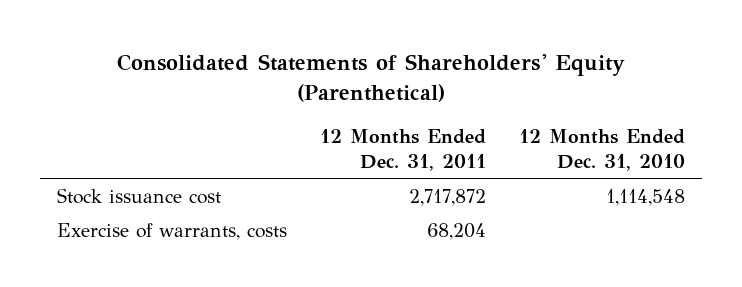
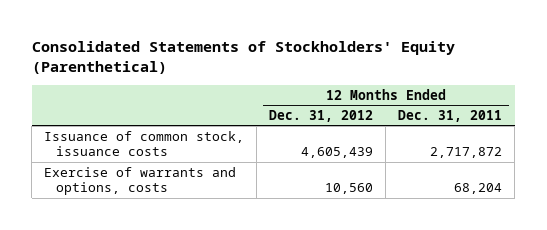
[117,54,626,103] Consolidated Statements of Shareholders' Equity (Parenthetical) -> [31,40,455,74] Consolidated Statements of Stockholders' Equity (Parenthetical)
[519,129,686,171] 12 Months Ended Dec. 31, 2010 -> none
none -> [269,109,374,122] Dec. 31, 2012
[56,187,221,204] Stock issuance cost -> [44,130,245,157] Issuance of common stock, issuance costs
[56,222,287,240] Exercise of warrants, costs -> [44,166,237,196] Exercise of warrants and options, costs

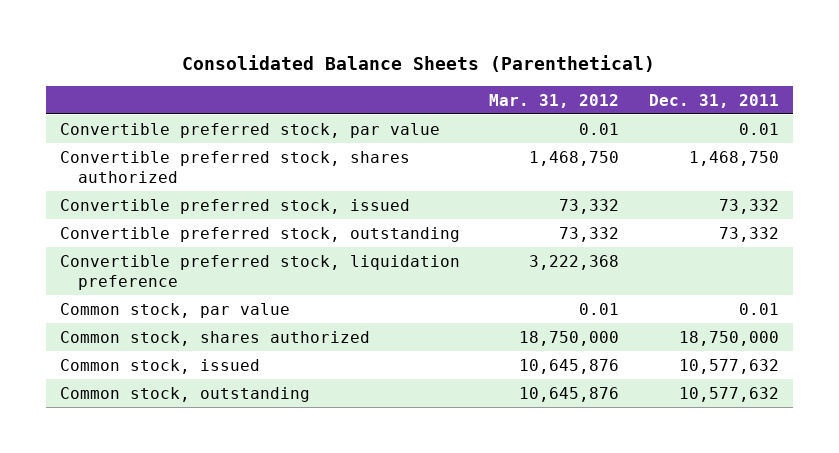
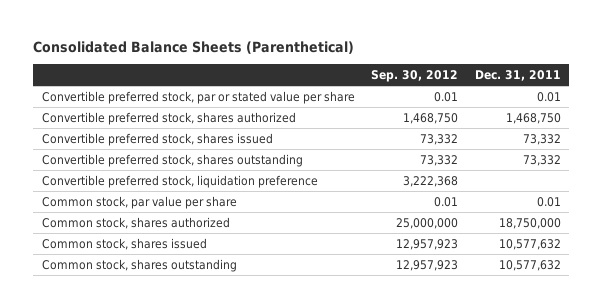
[489,93,620,108] Mar. 31, 2012 -> none
none -> [371,70,459,83] Sep. 30, 2012
[60,122,441,138] Convertible preferred stock, par value -> [41,90,355,104] Convertible preferred stock, par or stated value per share
[60,198,411,214] Convertible preferred stock, issued -> [41,132,273,146] Convertible preferred stock, shares issued
[60,226,461,242] Convertible preferred stock, outstanding -> [41,153,303,167] Convertible preferred stock, shares outstanding
[60,302,291,318] Common stock, par value -> [41,195,237,209] Common stock, par value per share
[60,358,261,374] Common stock, issued -> [41,237,207,250] Common stock, shares issued
[60,386,311,402] Common stock, outstanding -> [41,258,237,272] Common stock, shares outstanding

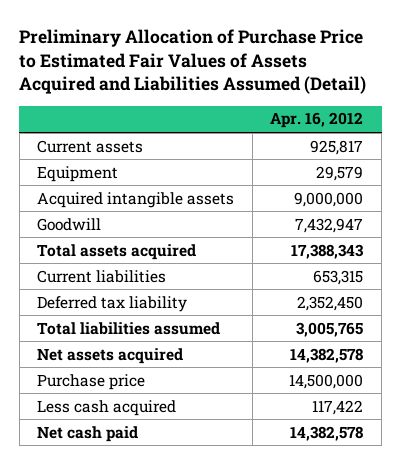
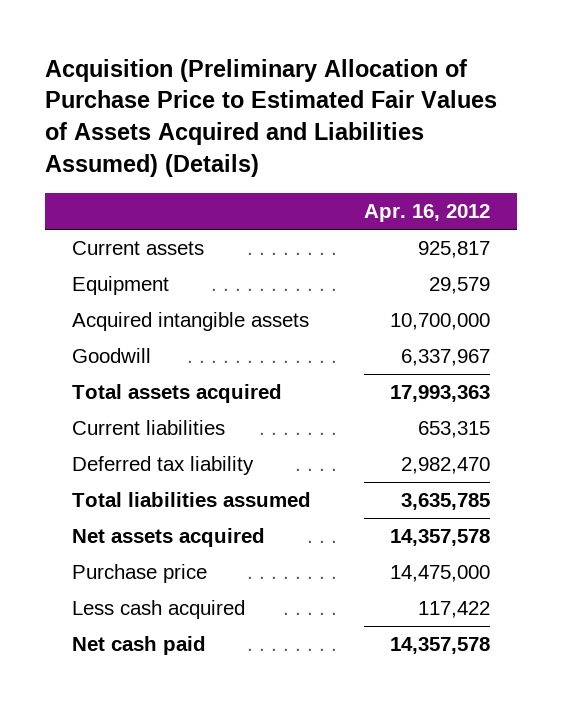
[19,29,367,95] Preliminary Allocation of Purchase Price to Estimated Fair Values of Assets Acquired and Liabilities Assumed (Detail) -> [44,58,497,178] Acquisition (Preliminary Allocation of Purchase Price to Estimated Fair Values of Assets Acquired and Liabilities Assumed) (Details)
[294,191,364,207] 9,000,000 -> [390,313,491,331] 10,700,000
[295,217,364,233] 7,432,947 -> [401,349,491,367] 6,337,967
[291,243,365,259] 17,388,343 -> [390,385,491,403] 17,993,363
[297,295,364,311] 2,352,450 -> [401,457,491,475] 2,982,470
[296,321,364,337] 3,005,765 -> [401,493,491,511] 3,635,785
[290,347,364,363] 14,382,578 -> [390,529,491,547] 14,357,578
[289,373,364,389] 14,500,000 -> [390,565,491,583] 14,475,000
[290,425,364,441] 14,382,578 -> [390,637,491,655] 14,357,578

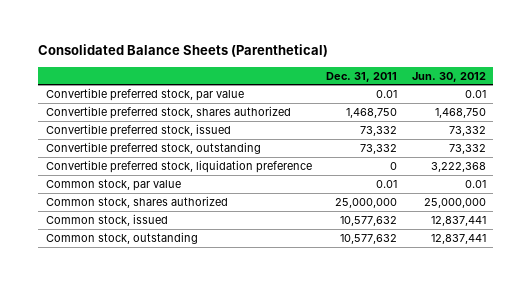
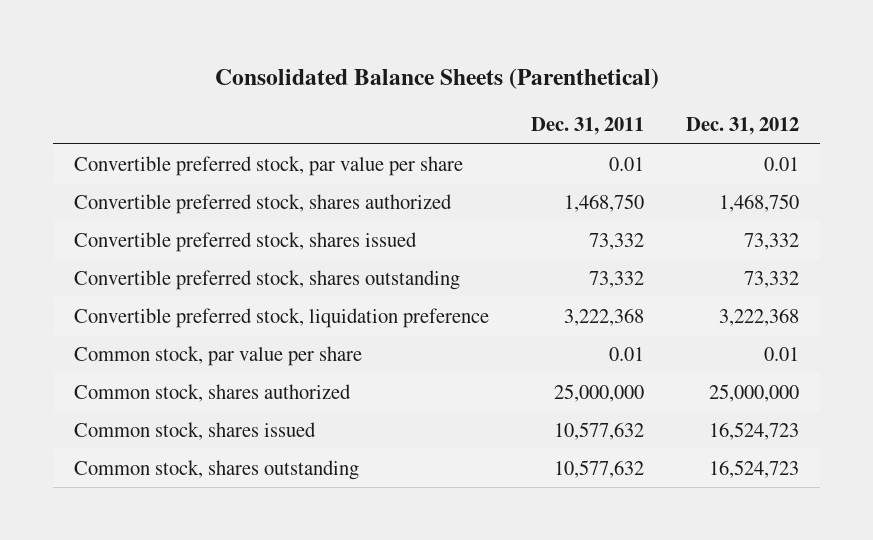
[411,71,486,82] Jun. 30, 2012 -> none
none -> [686,117,800,136] Dec. 31, 2012
[45,88,244,102] Convertible preferred stock, par value -> [74,155,464,176] Convertible preferred stock, par value per share
[45,124,231,138] Convertible preferred stock, issued -> [74,231,418,252] Convertible preferred stock, shares issued
[45,142,261,156] Convertible preferred stock, outstanding -> [74,269,461,290] Convertible preferred stock, shares outstanding
[390,162,398,171] 0 -> [564,307,645,326] 3,222,368
[45,179,181,192] Common stock, par value -> [74,345,363,366] Common stock, par value per share
[45,214,168,227] Common stock, issued -> [74,421,317,440] Common stock, shares issued
[45,232,198,245] Common stock, outstanding -> [74,459,360,480] Common stock, shares outstanding

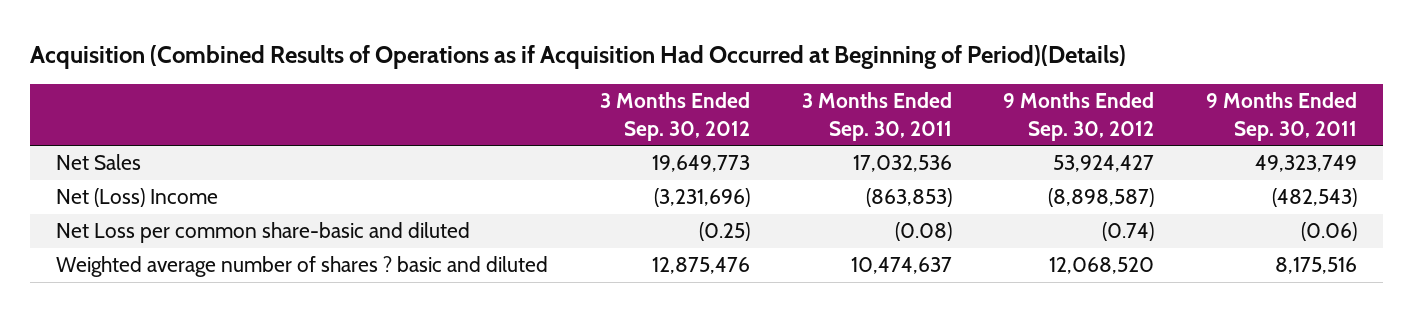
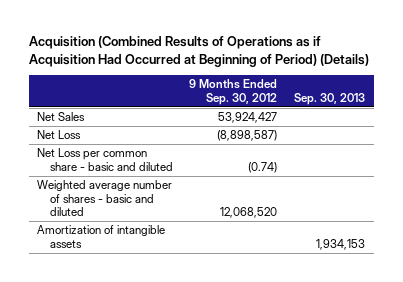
[30,44,1127,69] Acquisition (Combined Results of Operations as if Acquisition Had Occurred at Beginning of Period)(Details) -> [28,36,369,67] Acquisition (Combined Results of Operations as if Acquisition Had Occurred at Beginning of Period) (Details)
[599,92,750,141] 3 Months Ended Sep. 30, 2012 -> none
[801,92,952,141] 3 Months Ended Sep. 30, 2011 -> none
[1206,92,1358,141] 9 Months Ended Sep. 30, 2011 -> none
none -> [294,92,366,105] Sep. 30, 2013
[56,188,219,208] Net (Loss) Income -> [37,130,82,140] Net Loss
[56,222,471,244] Net Loss per common share-basic and diluted -> [37,148,173,171] Net Loss per common share - basic and diluted
[56,256,549,278] Weighted average number of shares ? basic and diluted -> [37,180,173,217] Weighted average number of shares - basic and diluted
none -> [37,225,166,248] Amortization of intangible assets

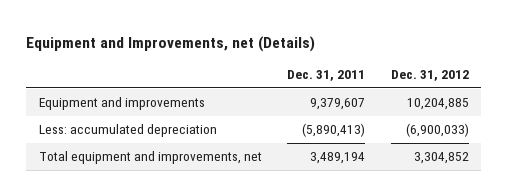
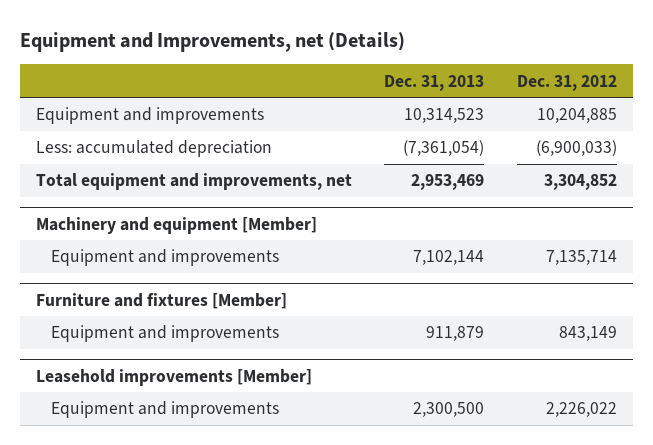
[287,70,366,82] Dec. 31, 2011 -> none
none -> [384,74,485,91] Dec. 31, 2013
none -> [35,216,317,234] Machinery and equipment [Member]
none -> [50,249,279,267] Equipment and improvements
none -> [35,292,287,309] Furniture and fixtures [Member]
none -> [50,325,279,343] Equipment and improvements
none -> [35,368,312,386] Leasehold improvements [Member]
none -> [50,401,279,419] Equipment and improvements

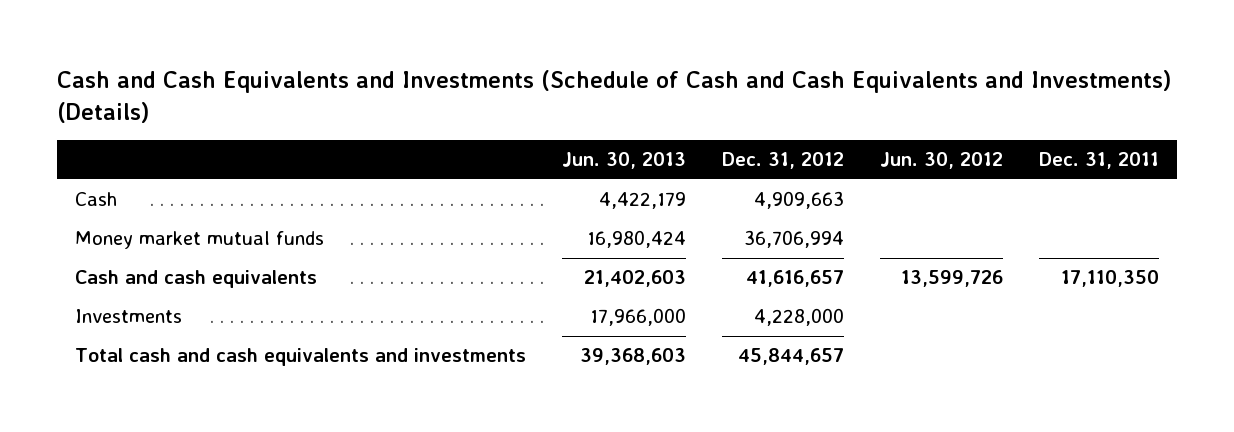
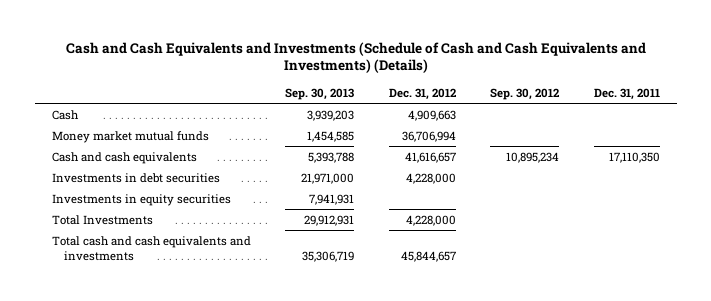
[561,152,686,170] Jun. 30, 2013 -> none
[880,152,1004,170] Jun. 30, 2012 -> none
none -> [285,87,355,100] Sep. 30, 2013
none -> [490,87,560,100] Sep. 30, 2012
none -> [51,172,220,183] Investments in debt securities
none -> [51,193,231,206] Investments in equity securities
[74,309,182,324] Investments -> [51,214,153,225] Total Investments

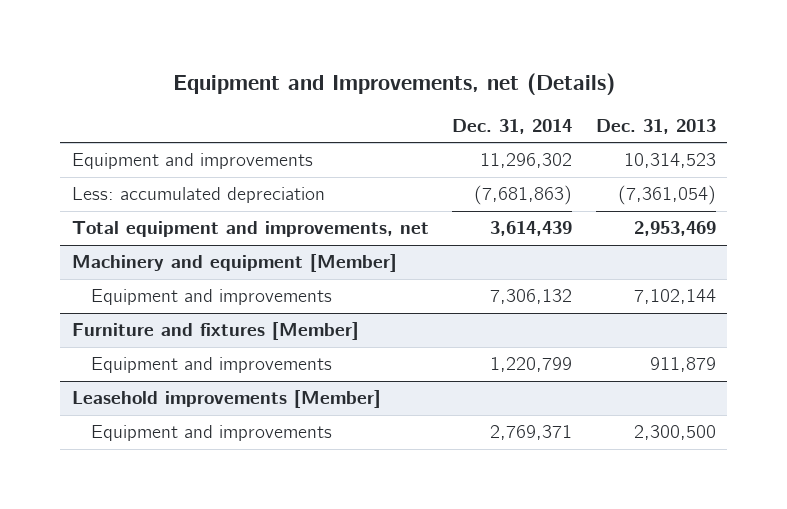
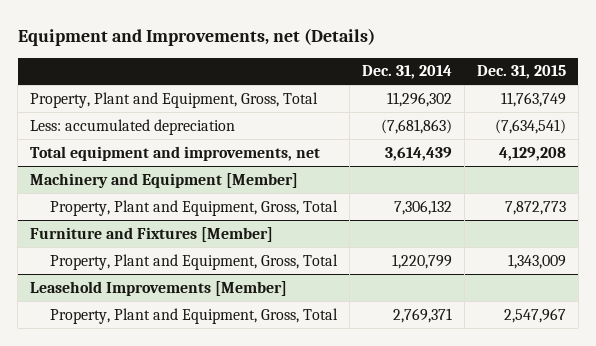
[595,119,716,135] Dec. 31, 2013 -> none
none -> [476,65,566,80] Dec. 31, 2015
[71,153,313,170] Equipment and improvements -> [30,91,319,108] Property, Plant and Equipment, Gross, Total
[71,254,397,273] Machinery and equipment [Member] -> [30,172,299,188] Machinery and Equipment [Member]
[90,289,332,306] Equipment and improvements -> [49,199,338,216] Property, Plant and Equipment, Gross, Total
[71,322,359,341] Furniture and fixtures [Member] -> [30,226,274,242] Furniture and Fixtures [Member]
[90,357,332,374] Equipment and improvements -> [49,253,338,270] Property, Plant and Equipment, Gross, Total
[71,390,381,409] Leasehold improvements [Member] -> [30,280,288,296] Leasehold Improvements [Member]
[90,425,332,442] Equipment and improvements -> [49,307,338,324] Property, Plant and Equipment, Gross, Total

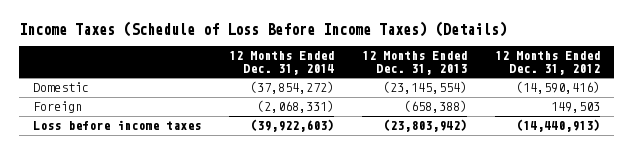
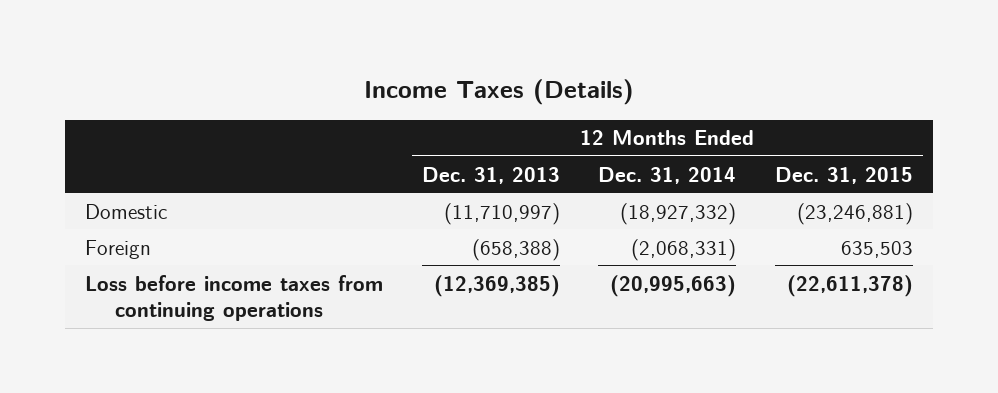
[18,21,507,38] Income Taxes (Schedule of Loss Before Income Taxes) (Details) -> [364,79,635,106] Income Taxes (Details)
[495,51,601,75] 12 Months Ended Dec. 31, 2012 -> none
none -> [775,166,914,184] Dec. 31, 2015
[249,81,334,95] (37,854,272) -> [620,202,737,225] (18,927,332)
[383,81,468,95] (23,145,554) -> [443,202,560,225] (11,710,997)
[32,120,201,131] Loss before income taxes -> [84,274,383,321] Loss before income taxes from continuing operations
[249,119,334,133] (39,922,603) -> [610,274,737,297] (20,995,663)
[383,119,468,133] (23,803,942) -> [433,274,560,297] (12,369,385)

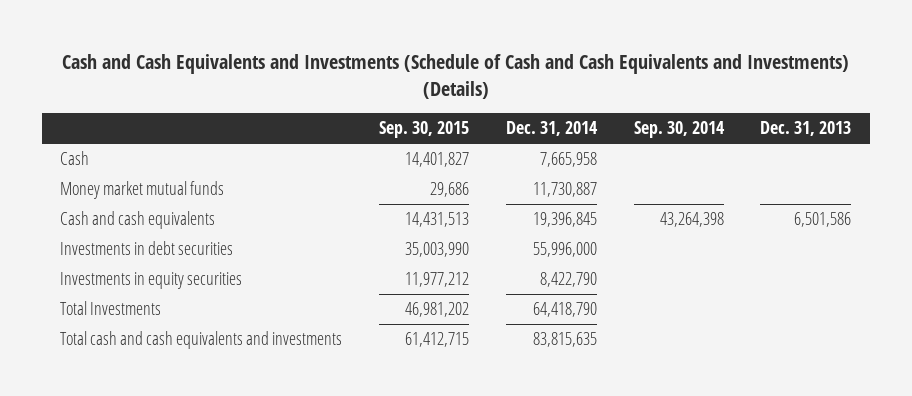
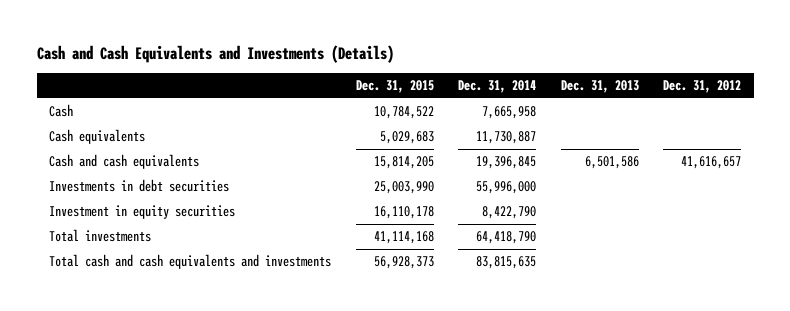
[61,53,849,99] Cash and Cash Equivalents and Investments (Schedule of Cash and Cash Equivalents and Investments) (Details) -> [36,44,394,63] Cash and Cash Equivalents and Investments (Details)
[379,121,470,139] Sep. 30, 2015 -> none
[633,121,725,139] Sep. 30, 2014 -> none
none -> [355,80,434,94] Dec. 31, 2015
none -> [663,80,742,94] Dec. 31, 2012
[60,181,225,200] Money market mutual funds -> [48,129,145,145] Cash equivalents
[60,272,243,290] Investments in equity securities -> [48,205,235,220] Investment in equity securities
[60,301,162,316] Total Investments -> [48,229,151,243] Total investments

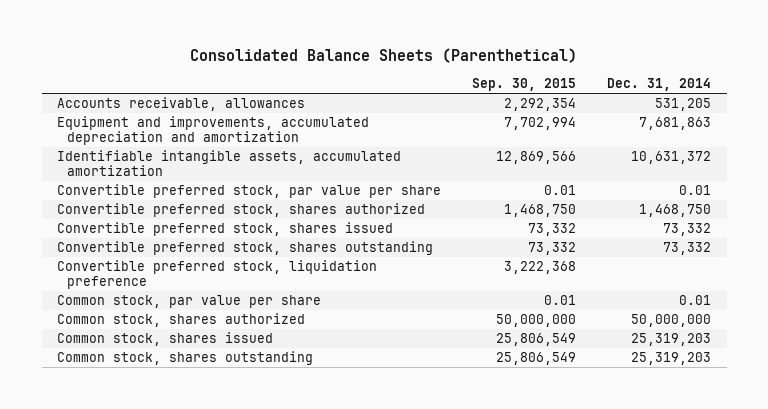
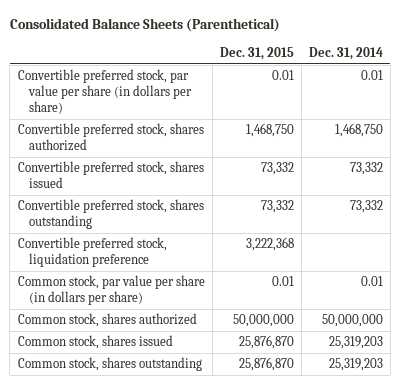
[472,78,577,92] Sep. 30, 2015 -> none
none -> [219,46,294,60] Dec. 31, 2015
[57,97,306,112] Accounts receivable, allowances -> none
[57,116,370,146] Equipment and improvements, accumulated depreciation and amortization -> none
[57,150,402,177] Identifiable intangible assets, accumulated amortization -> none
[57,184,442,199] Convertible preferred stock, par value per share -> [17,69,192,114] Convertible preferred stock, par value per share (in dollars per share)
[57,295,322,309] Common stock, par value per share -> [17,275,205,306] Common stock, par value per share (in dollars per share)

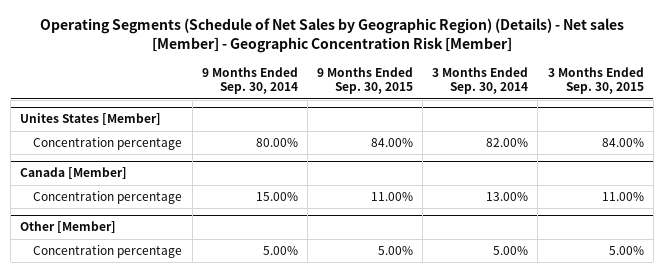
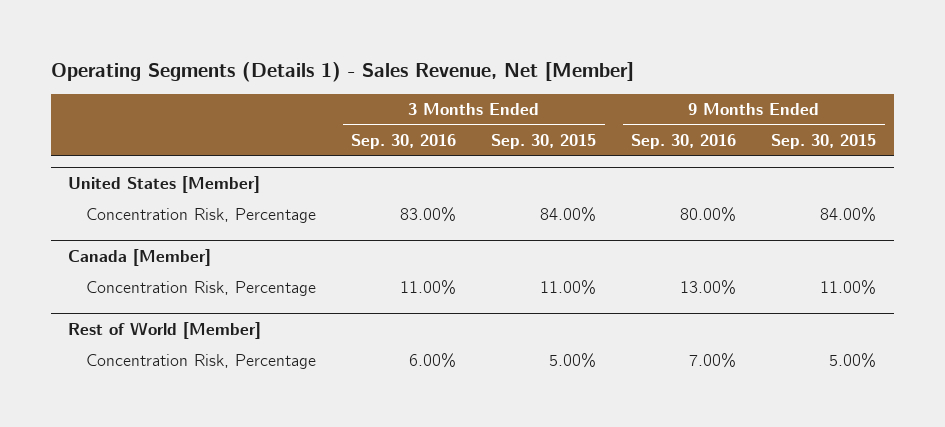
[40,17,625,53] Operating Segments (Schedule of Net Sales by Geographic Region) (Details) - Net sales [Member] - Geographic Concentration Risk [Member] -> [50,62,634,83] Operating Segments (Details 1) - Sales Revenue, Net [Member]
[201,67,298,95] 9 Months Ended Sep. 30, 2014 -> none
[432,67,529,95] 3 Months Ended Sep. 30, 2014 -> none
none -> [351,133,457,149] Sep. 30, 2016
none -> [631,133,737,149] Sep. 30, 2016
[20,113,162,126] Unites States [Member] -> [68,176,261,194] United States [Member]
[33,137,183,151] Concentration percentage -> [86,208,317,224] Concentration Risk, Percentage
[33,191,183,205] Concentration percentage -> [86,281,317,297] Concentration Risk, Percentage
[20,221,117,234] Other [Member] -> [68,322,262,340] Rest of World [Member]
[33,245,183,259] Concentration percentage -> [86,354,317,370] Concentration Risk, Percentage

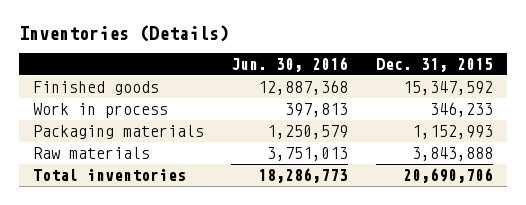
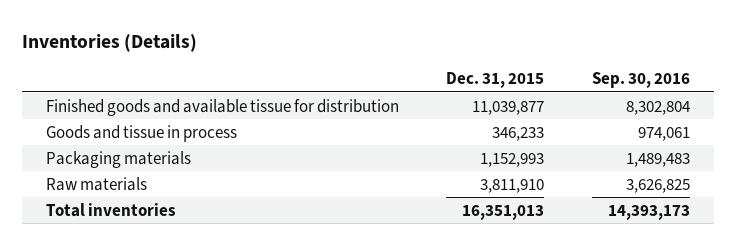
[231,57,349,73] Jun. 30, 2016 -> none
none -> [592,72,691,89] Sep. 30, 2016
[33,80,160,95] Finished goods -> [45,98,399,116] Finished goods and available tissue for distribution
[402,80,493,95] 15,347,592 -> [472,100,545,115] 11,039,877
[33,102,169,118] Work in process -> [45,124,237,142] Goods and tissue in process
[411,146,493,161] 3,843,888 -> [480,178,545,193] 3,811,910
[402,167,493,183] 20,690,706 -> [462,204,545,220] 16,351,013

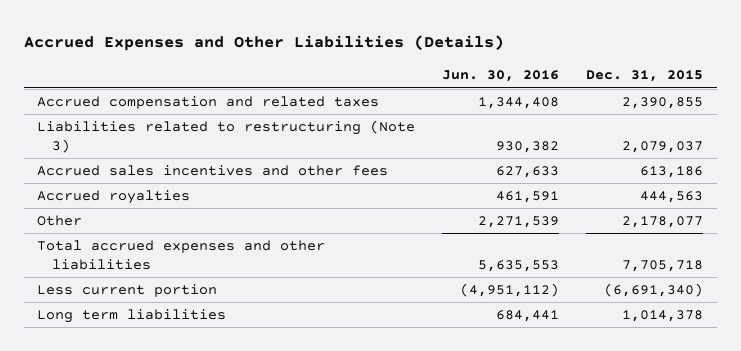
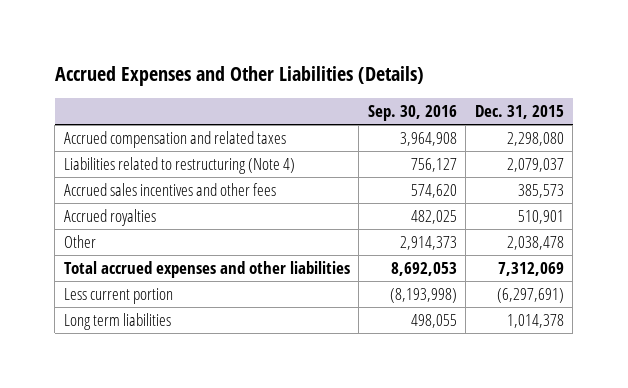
[442,70,560,83] Jun. 30, 2016 -> none
none -> [367,105,457,122] Sep. 30, 2016
[622,97,704,110] 2,390,855 -> [506,131,564,146] 2,298,080
[37,120,416,153] Liabilities related to restructuring (Note 3) -> [63,156,295,174] Liabilities related to restructuring (Note 4)
[640,166,704,179] 613,186 -> [517,183,564,198] 385,573
[640,191,704,204] 444,563 -> [517,209,564,224] 510,901
[622,216,704,229] 2,178,077 -> [506,235,564,250] 2,038,478
[622,259,704,272] 7,705,718 -> [497,261,564,276] 7,312,069
[604,283,704,298] (6,691,340) -> [496,287,564,303] (6,297,691)

